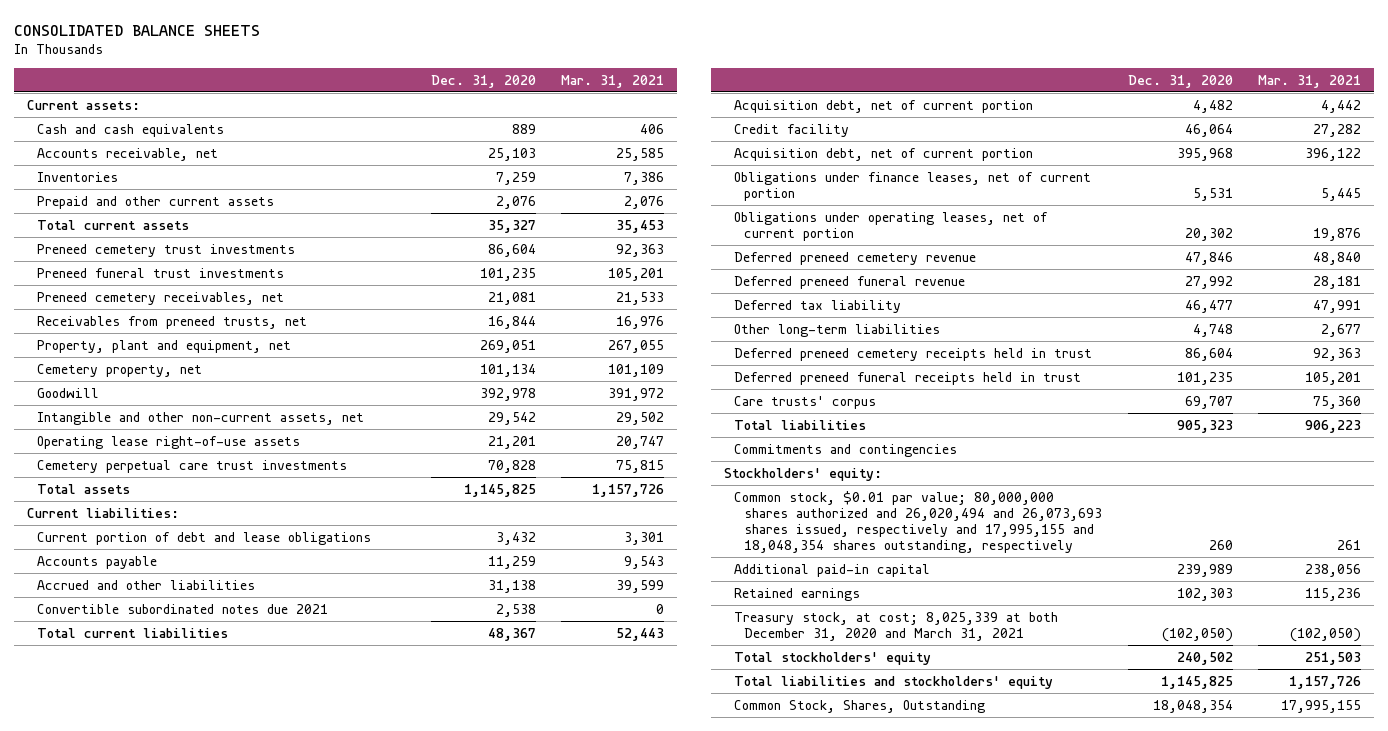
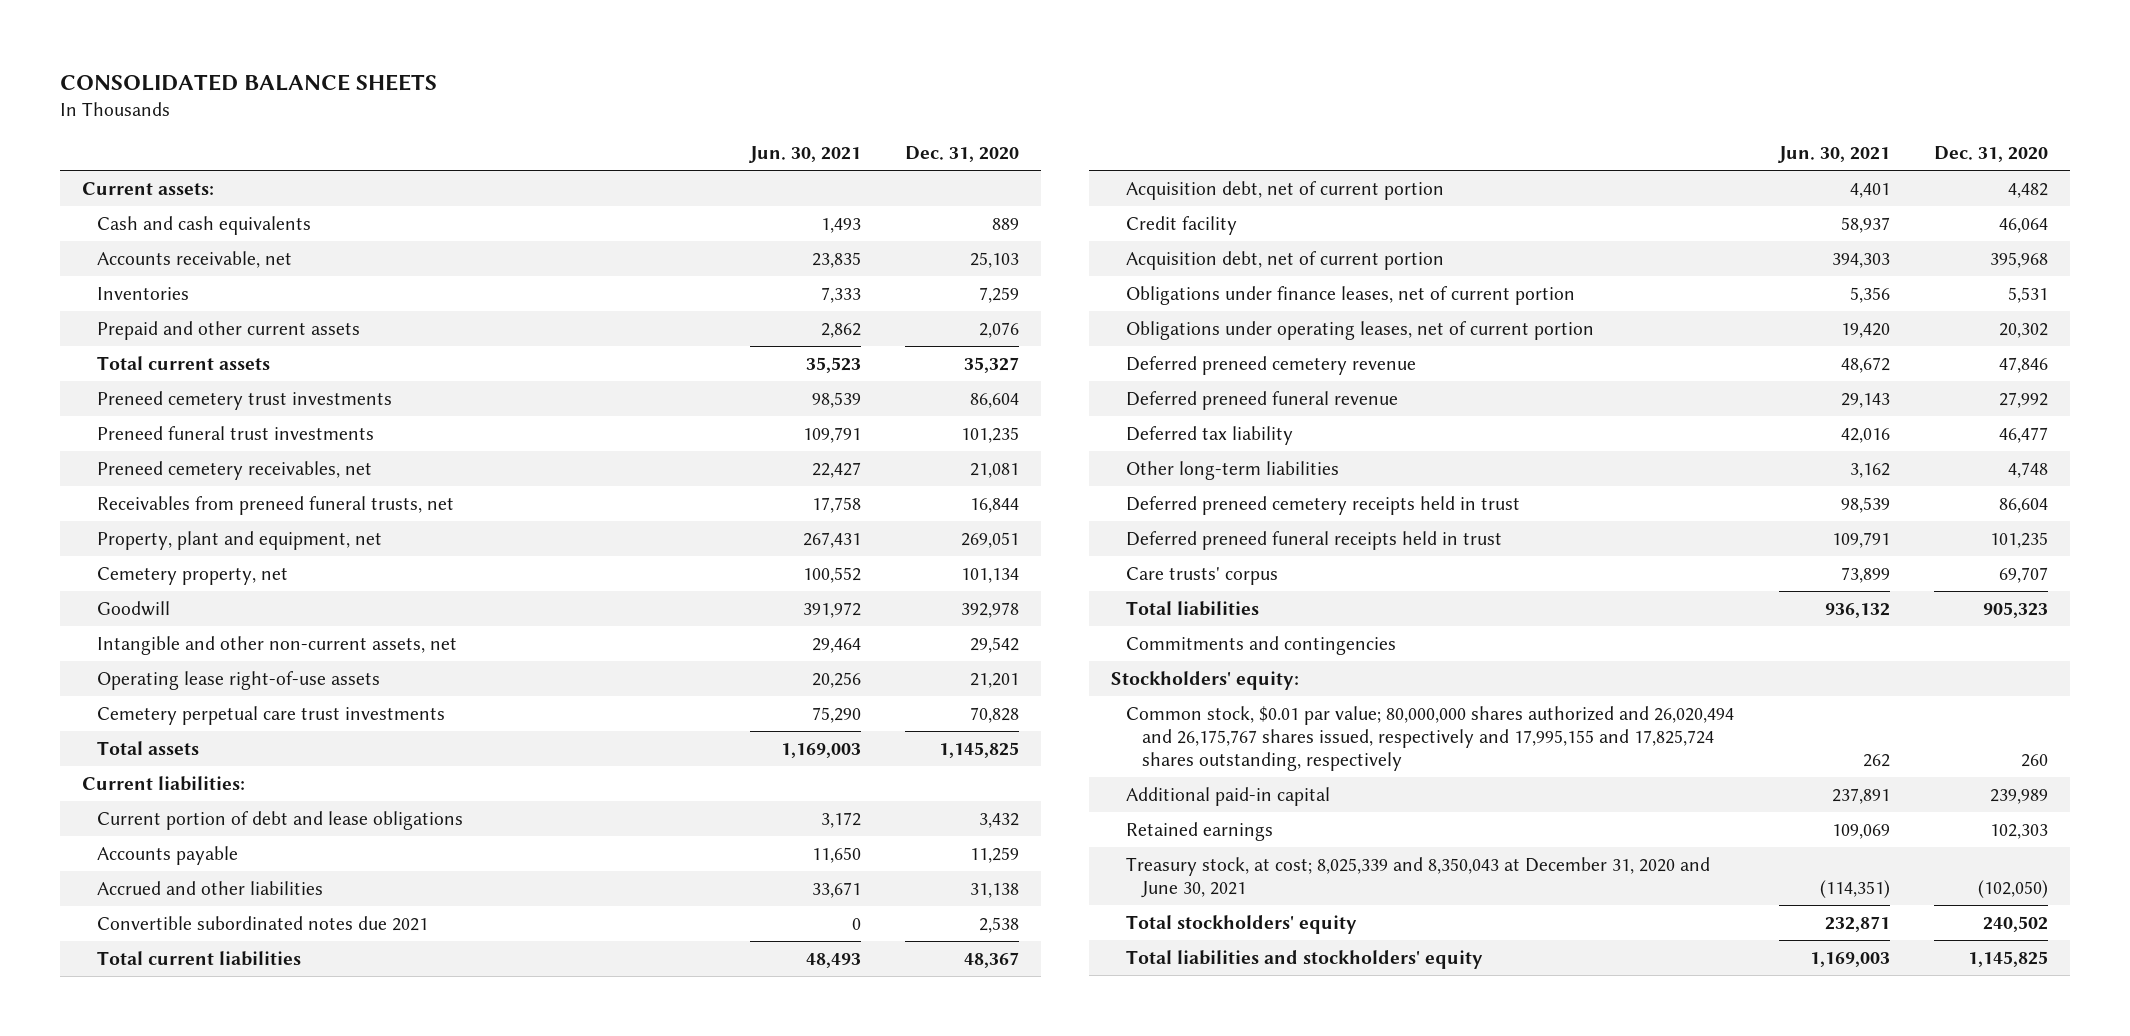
[560,74,664,88] Mar. 31, 2021 -> none
none -> [748,146,861,164] Jun. 30, 2021
[37,315,308,329] Receivables from preneed trusts, net -> [97,495,455,515] Receivables from preneed funeral trusts, net
[734,490,1103,554] Common stock, $0.01 par value; 80,000,000 shares authorized and 26,020,494 and 26,073,693 shares issued, respectively and 17,995,155 and 18,048,354 shares outstanding, respectively -> [1126,705,1735,771] Common stock, $0.01 par value; 80,000,000 shares authorized and 26,020,494 and 26,175,767 shares issued, respectively and 17,995,155 and 17,825,724 shares outstanding, respectively
[734,611,1059,641] Treasury stock, at cost; 8,025,339 at both December 31, 2020 and March 31, 2021 -> [1126,856,1711,898] Treasury stock, at cost; 8,025,339 and 8,350,043 at December 31, 2020 and June 30, 2021
[734,699,986,713] Common Stock, Shares, Outstanding -> none

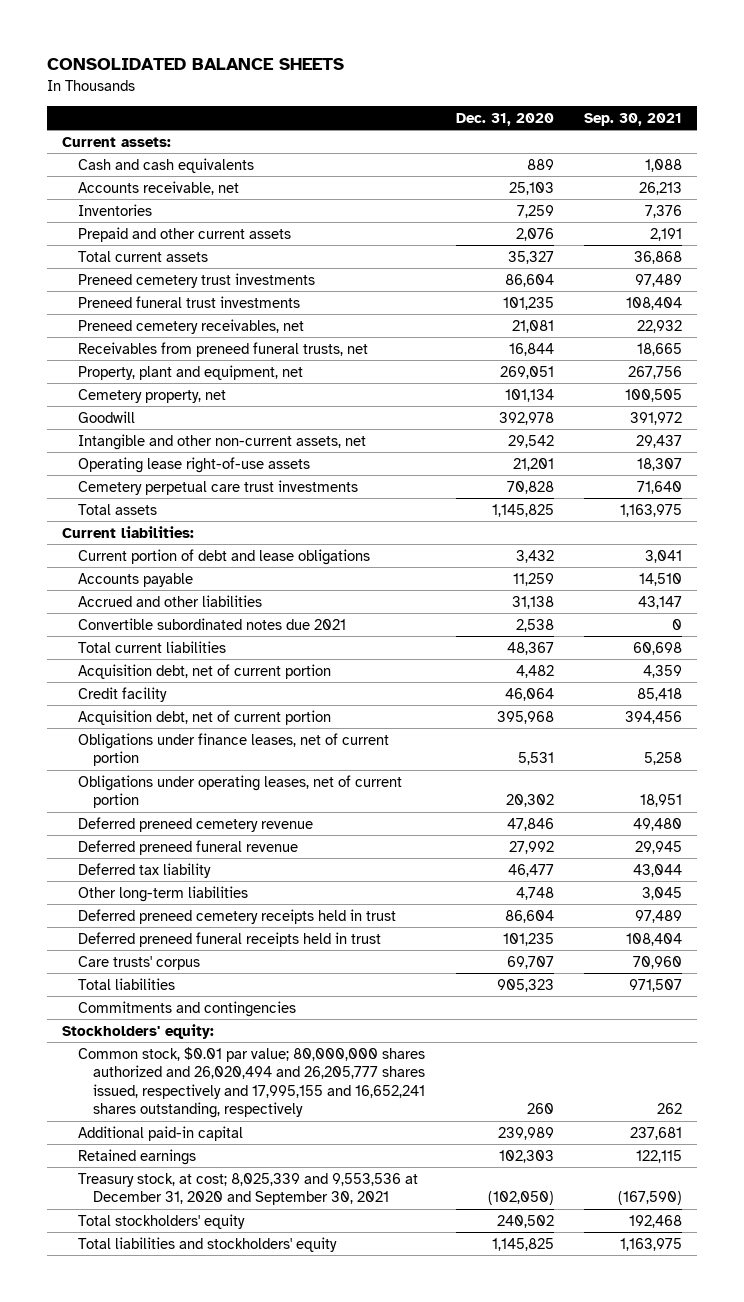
[748,146,861,164] Jun. 30, 2021 -> none
none -> [584,112,683,126] Sep. 30, 2021
[1126,705,1735,771] Common stock, $0.01 par value; 80,000,000 shares authorized and 26,020,494 and 26,175,767 shares issued, respectively and 17,995,155 and 17,825,724 shares outstanding, respectively -> [77,1046,426,1119] Common stock, $0.01 par value; 80,000,000 shares authorized and 26,020,494 and 26,205,777 shares issued, respectively and 17,995,155 and 16,652,241 shares outstanding, respectively
[1126,856,1711,898] Treasury stock, at cost; 8,025,339 and 8,350,043 at December 31, 2020 and June 30, 2021 -> [77,1172,418,1206] Treasury stock, at cost; 8,025,339 and 9,553,536 at December 31, 2020 and September 30, 2021

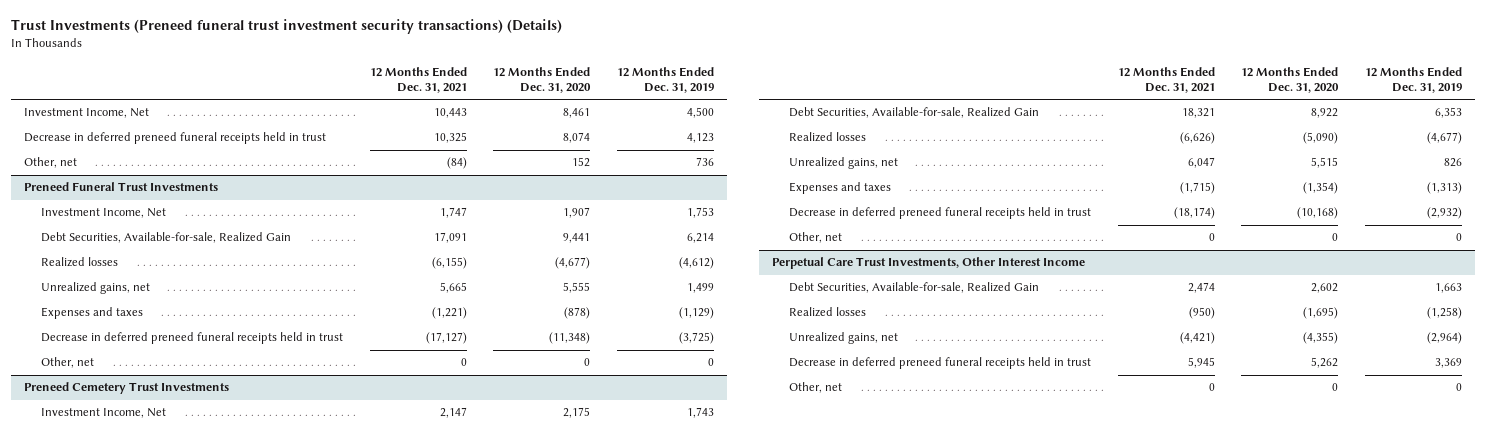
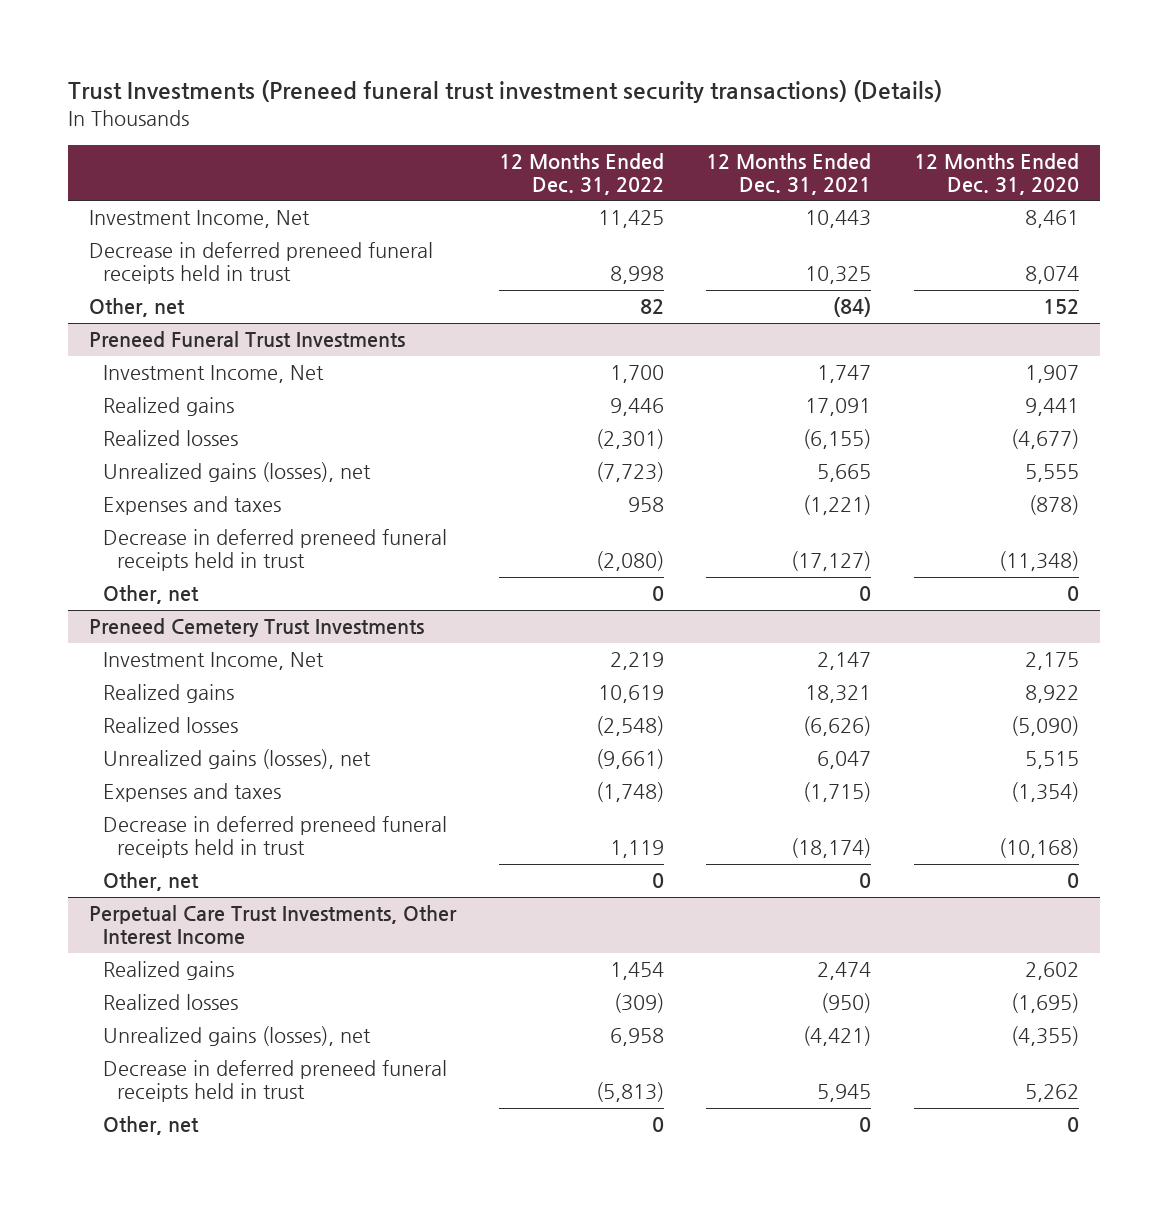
[616,67,714,94] 12 Months Ended Dec. 31, 2019 -> none
none -> [498,153,664,196] 12 Months Ended Dec. 31, 2022
[41,232,292,244] Debt Securities, Available-for-sale, Realized Gain -> [102,397,234,417] Realized gains
[41,282,151,295] Unrealized gains, net -> [102,462,371,483] Unrealized gains (losses), net
[789,107,1040,119] Debt Securities, Available-for-sale, Realized Gain -> [102,684,234,704] Realized gains
[789,157,899,170] Unrealized gains, net -> [102,749,371,770] Unrealized gains (losses), net
[789,282,1040,294] Debt Securities, Available-for-sale, Realized Gain -> [102,961,234,981] Realized gains
[789,332,899,345] Unrealized gains, net -> [102,1026,371,1047] Unrealized gains (losses), net

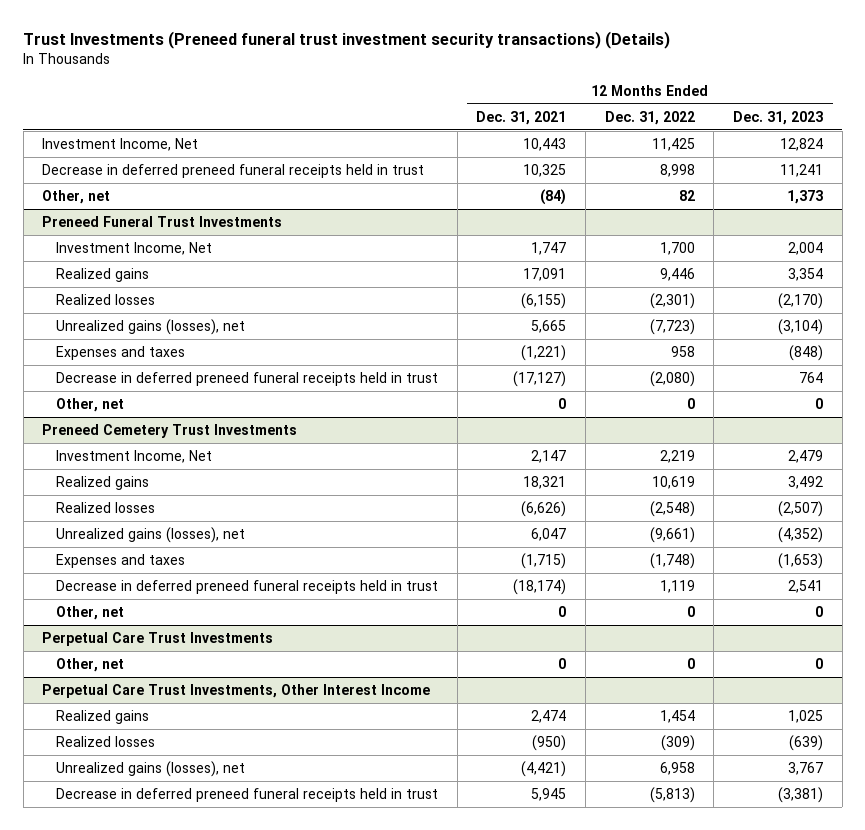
[913,153,1079,196] 12 Months Ended Dec. 31, 2020 -> none
none -> [733,110,824,125] Dec. 31, 2023
none -> [42,631,274,646] Perpetual Care Trust Investments
none -> [55,657,124,672] Other, net
[102,1116,199,1136] Other, net -> none

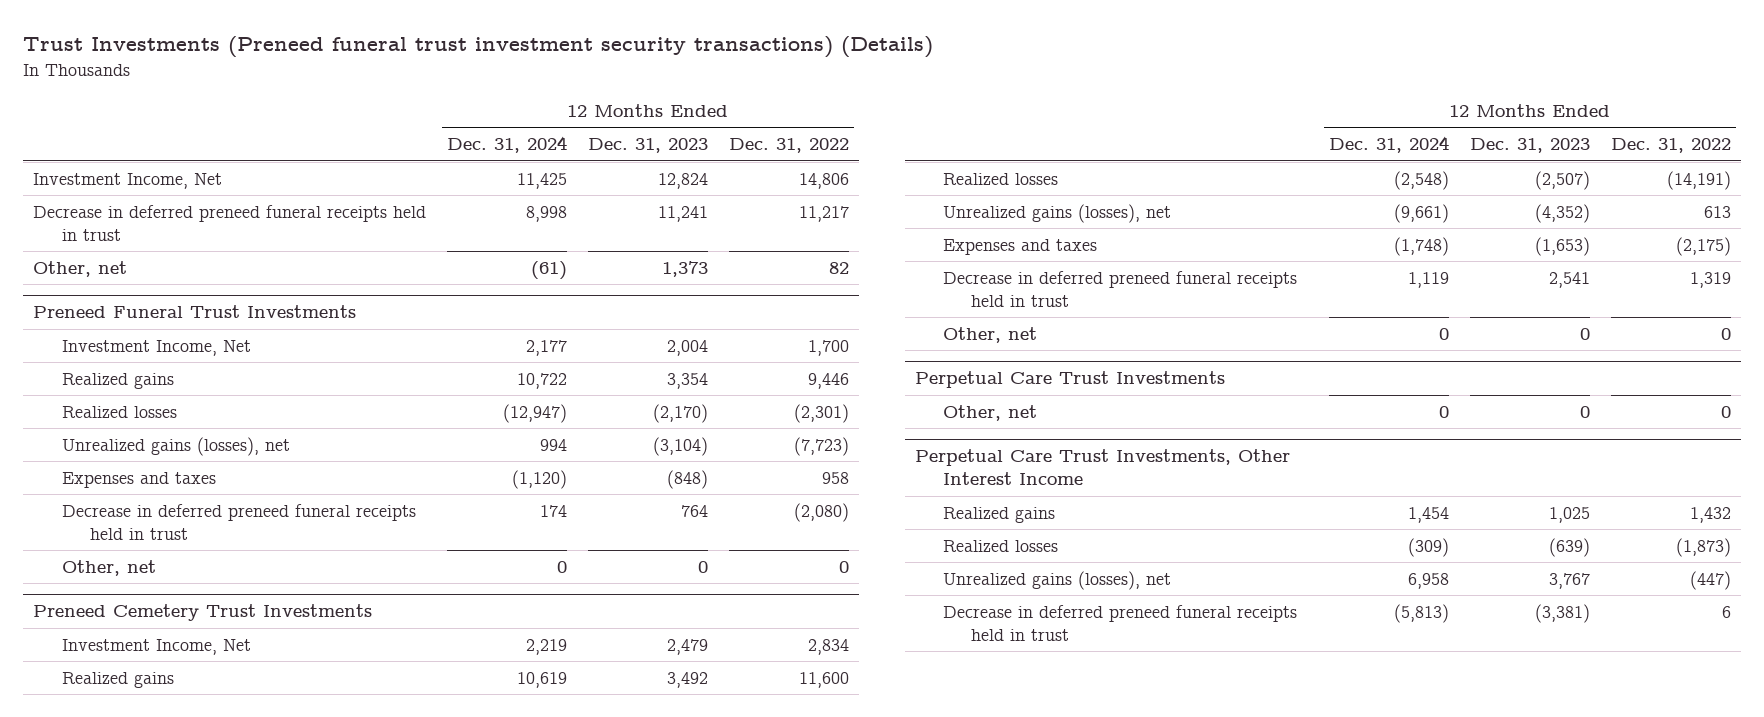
[476,110,567,125] Dec. 31, 2021 -> none
none -> [447,136,568,154] Dec. 31, 2024
[651,137,695,151] 11,425 -> [798,172,849,189] 14,806
[659,163,695,177] 8,998 -> [798,205,849,222] 11,217
[659,449,695,463] 2,219 -> [807,638,849,655] 2,834
[651,475,695,489] 10,619 -> [798,671,849,688] 11,600
[649,500,695,517] (2,548) -> [1666,170,1731,190] (14,191)
[649,526,695,543] (9,661) -> [1703,205,1731,218] 613
[649,552,695,569] (1,748) -> [1675,236,1731,256] (2,175)
[659,579,695,593] 1,119 -> [1689,271,1731,288] 1,319
[659,709,695,723] 1,454 -> [1689,506,1731,523] 1,432
[660,734,695,751] (309) -> [1675,537,1731,557] (1,873)
[659,761,695,775] 6,958 -> [1689,570,1731,590] (447)
[649,786,695,803] (5,813) -> [1721,605,1731,618] 6

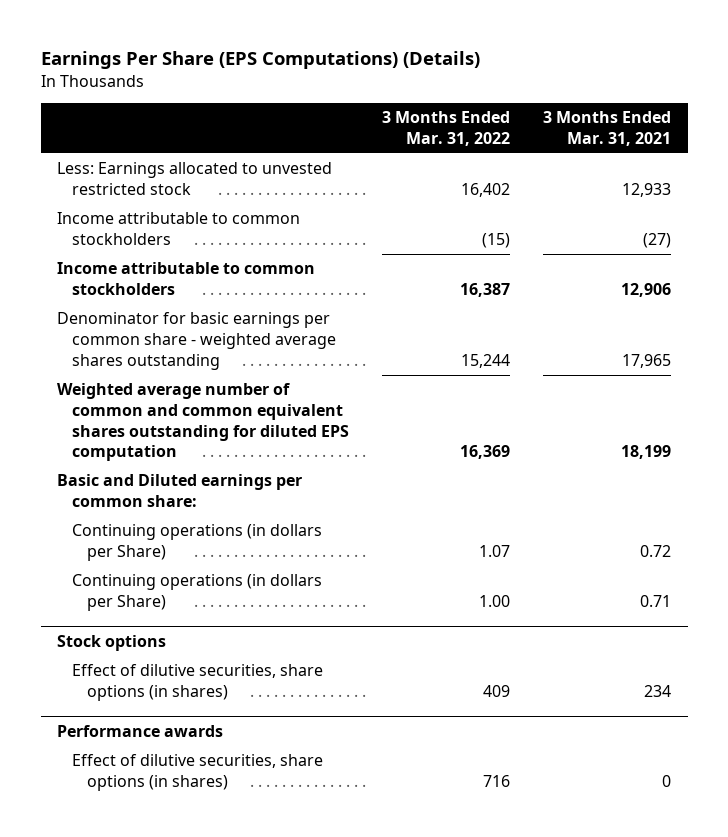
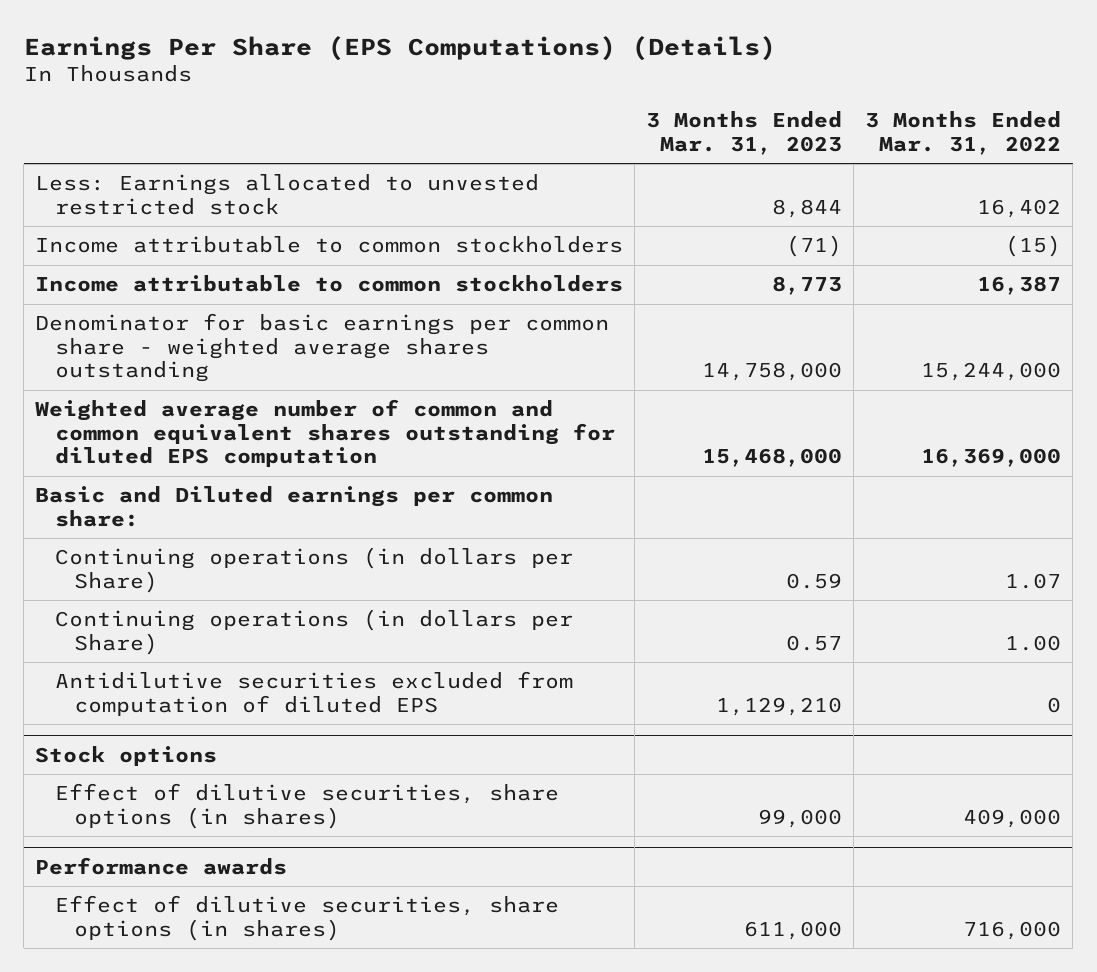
[543,111,672,147] 3 Months Ended Mar. 31, 2021 -> none
none -> [646,111,843,155] 3 Months Ended Mar. 31, 2023
[461,353,511,368] 15,244 -> [921,362,1062,382] 15,244,000
[460,445,511,460] 16,369 -> [921,448,1062,468] 16,369,000
none -> [54,671,573,716] Antidilutive securities excluded from computation of diluted EPS
[483,685,511,698] 409 -> [963,808,1062,828] 409,000
[483,775,511,788] 716 -> [963,920,1062,940] 716,000

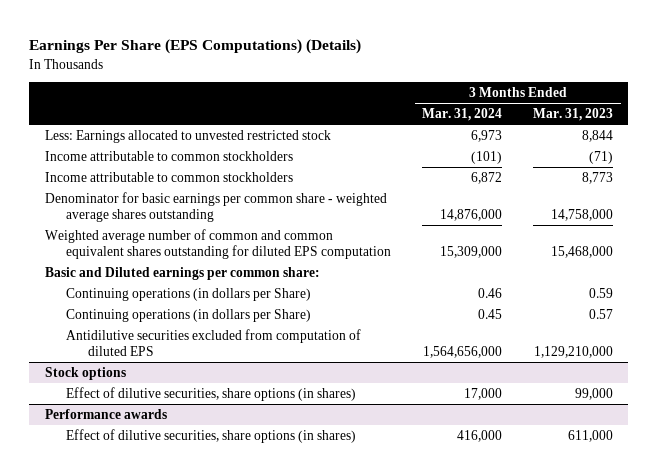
[865,111,1062,155] 3 Months Ended Mar. 31, 2022 -> none
none -> [422,108,503,122] Mar. 31, 2024
[716,696,843,716] 1,129,210 -> [534,345,614,358] 1,129,210,000

